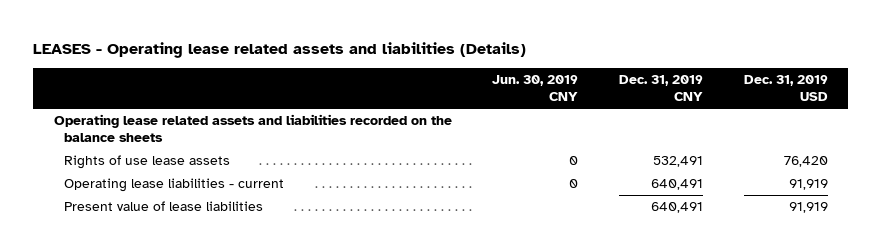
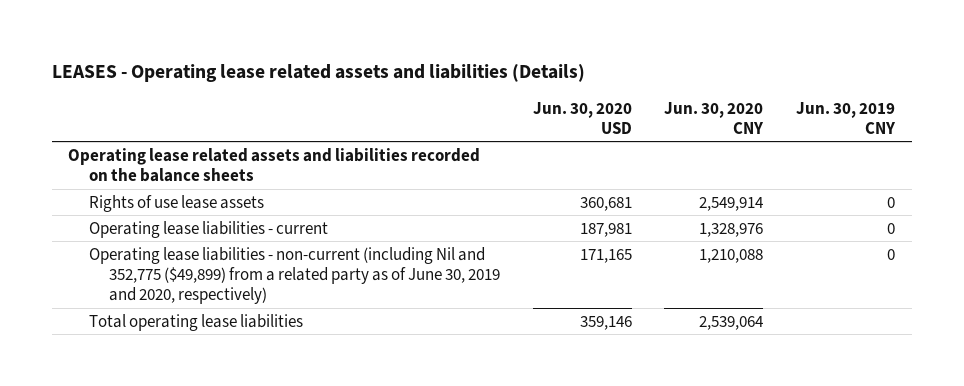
[619,75,704,102] Dec. 31, 2019 CNY -> none
[743,75,828,102] Dec. 31, 2019 USD -> none
none -> [532,101,632,134] Jun. 30, 2020 USD
none -> [664,101,765,134] Jun. 30, 2020 CNY
none -> [88,246,500,305] Operating lease liabilities - non-current (including Nil and 352,775 ($49,899) from a related party as of June 30, 2019 and 2020, respectively)
[63,201,263,212] Present value of lease liabilities -> [88,313,303,331] Total operating lease liabilities

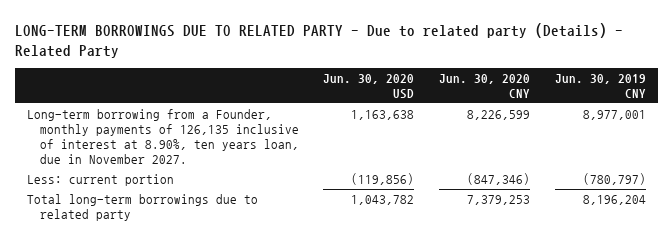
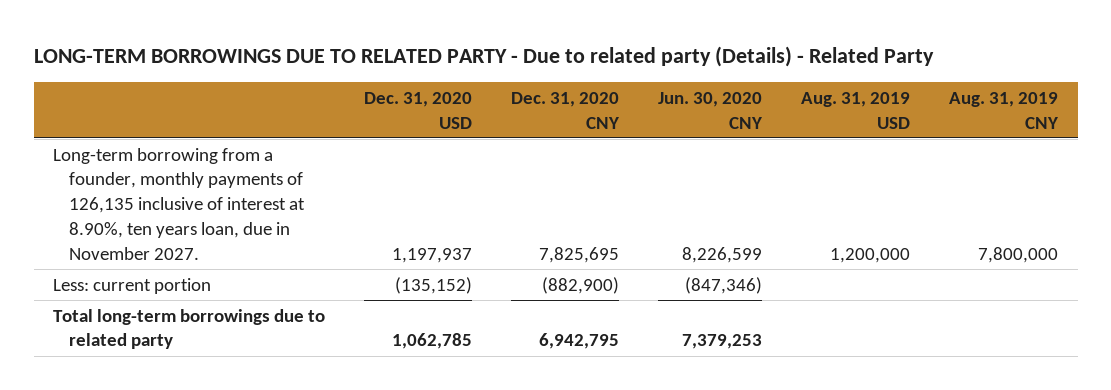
[323,73,415,99] Jun. 30, 2020 USD -> none
[554,73,646,98] Jun. 30, 2019 CNY -> none
none -> [364,91,473,129] Dec. 31, 2020 USD
none -> [511,91,621,129] Dec. 31, 2020 CNY
none -> [801,91,911,129] Aug. 31, 2019 USD
none -> [949,91,1060,129] Aug. 31, 2019 CNY
[26,109,299,164] Long-term borrowing from a Founder, monthly payments of 126,135 inclusive of interest at 8.90%, ten years loan, due in November 2027. -> [53,147,305,260] Long-term borrowing from a founder, monthly payments of 126,135 inclusive of interest at 8.90%, ten years loan, due in November 2027.

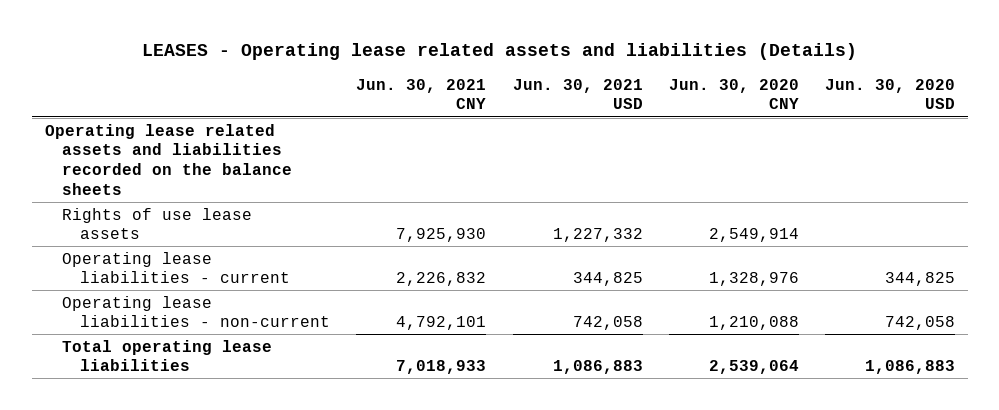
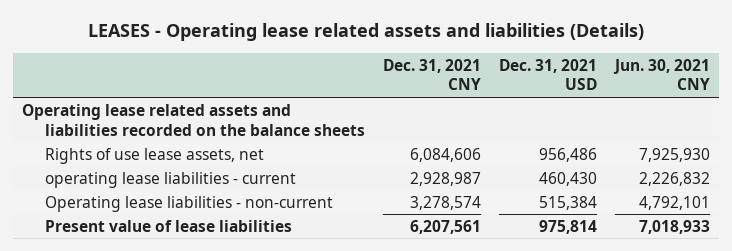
[512,78,643,110] Jun. 30, 2021 USD -> none
[668,78,799,110] Jun. 30, 2020 CNY -> none
[824,78,955,110] Jun. 30, 2020 USD -> none
none -> [382,58,481,91] Dec. 31, 2021 CNY
none -> [498,58,597,91] Dec. 31, 2021 USD
[62,207,253,240] Rights of use lease assets -> [44,147,264,164] Rights of use lease assets, net
[62,251,291,284] Operating lease liabilities - current -> [44,171,296,188] operating lease liabilities - current
[62,339,273,372] Total operating lease liabilities -> [44,219,292,232] Present value of lease liabilities

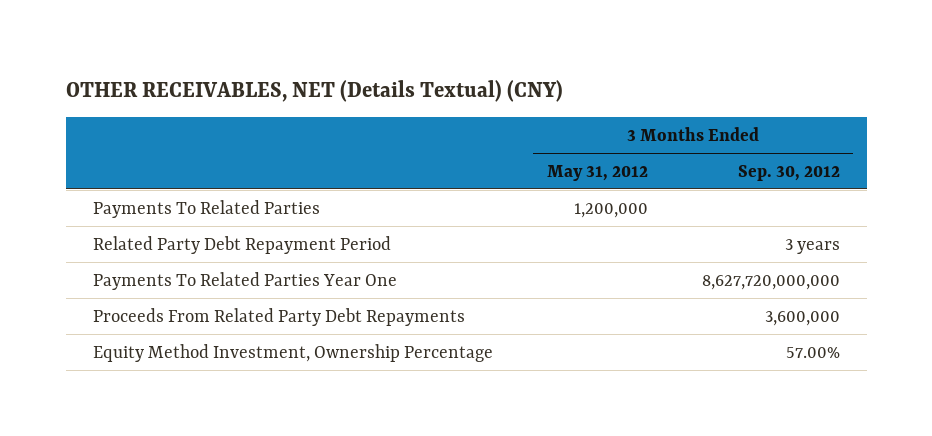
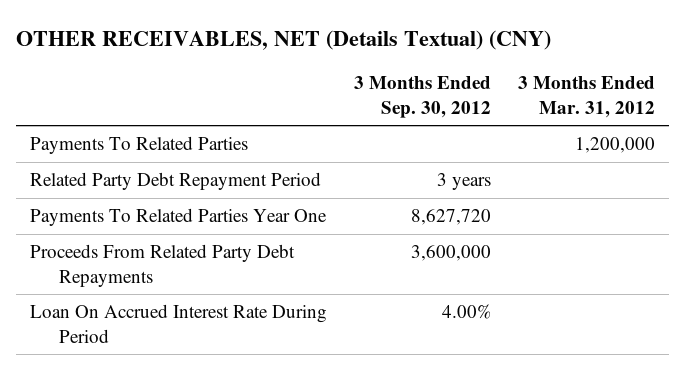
[546,164,648,181] May 31, 2012 -> none
none -> [517,76,655,118] 3 Months Ended Mar. 31, 2012
[701,274,840,290] 8,627,720,000,000 -> [410,209,491,226] 8,627,720
[92,343,493,362] Equity Method Investment, Ownership Percentage -> none
none -> [29,304,327,343] Loan On Accrued Interest Rate During Period

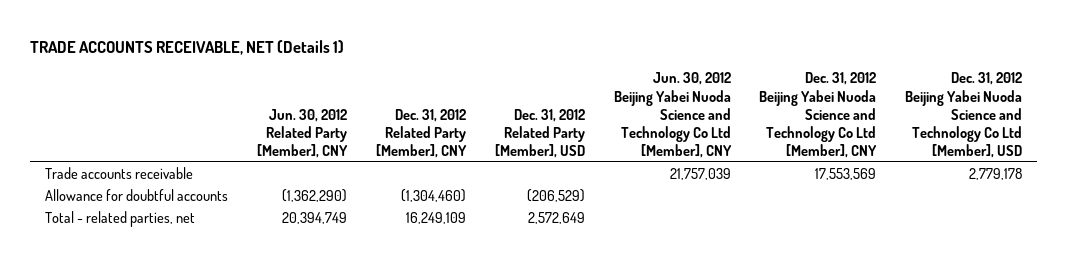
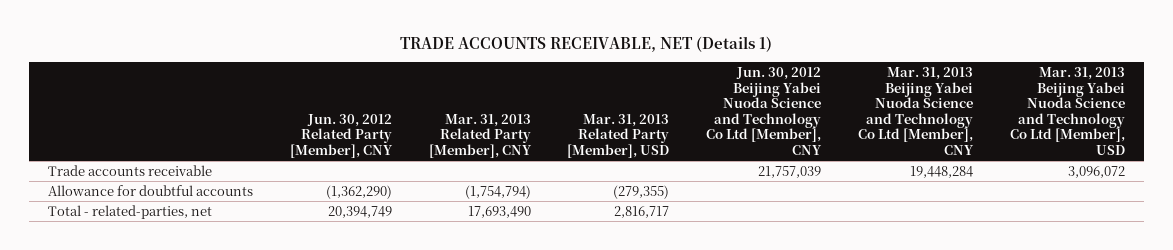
[375,108,467,159] Dec. 31, 2012 Related Party [Member], CNY -> none
[494,108,585,159] Dec. 31, 2012 Related Party [Member], USD -> none
[759,72,878,159] Dec. 31, 2012 Beijing Yabei Nuoda Science and Technology Co Ltd [Member], CNY -> none
[905,72,1023,159] Dec. 31, 2012 Beijing Yabei Nuoda Science and Technology Co Ltd [Member], USD -> none
none -> [428,113,532,158] Mar. 31, 2013 Related Party [Member], CNY
none -> [567,113,670,158] Mar. 31, 2013 Related Party [Member], USD
none -> [858,67,975,155] Mar. 31, 2013 Beijing Yabei Nuoda Science and Technology Co Ltd [Member], CNY
none -> [1010,67,1126,155] Mar. 31, 2013 Beijing Yabei Nuoda Science and Technology Co Ltd [Member], USD
[44,211,195,228] Total - related parties, net -> [47,204,212,219] Total - related-parties, net

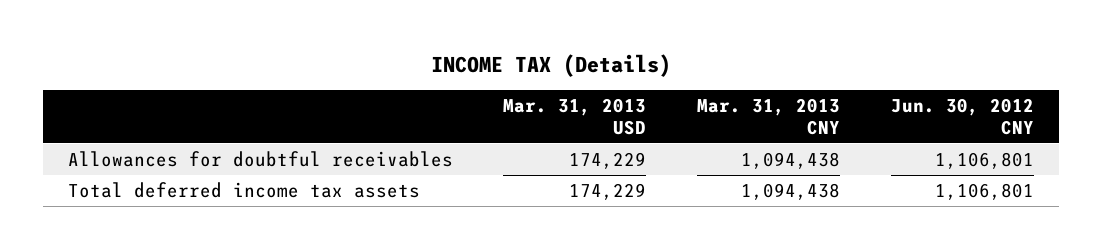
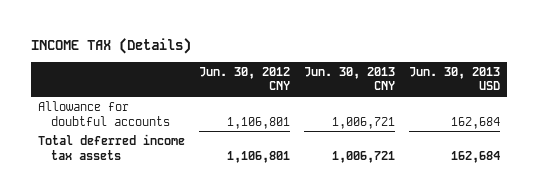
[503,98,647,136] Mar. 31, 2013 USD -> none
[697,98,841,136] Mar. 31, 2013 CNY -> none
none -> [303,67,395,91] Jun. 30, 2013 CNY
none -> [408,67,500,91] Jun. 30, 2013 USD
[67,150,453,167] Allowances for doubtful receivables -> [37,101,170,126] Allowance for doubtful accounts

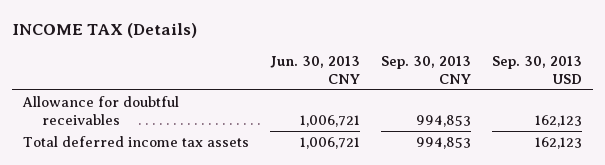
[198,67,290,91] Jun. 30, 2012 CNY -> none
[408,67,500,91] Jun. 30, 2013 USD -> none
none -> [381,56,472,84] Sep. 30, 2013 CNY
none -> [492,56,583,84] Sep. 30, 2013 USD
[37,101,170,126] Allowance for doubtful accounts -> [22,96,180,125] Allowance for doubtful receivables

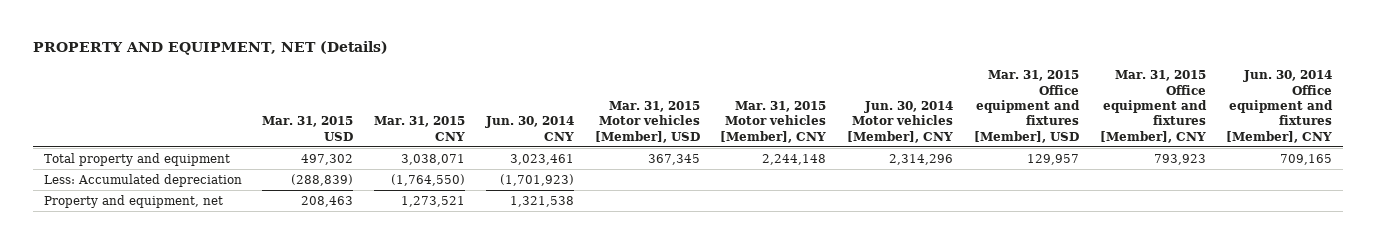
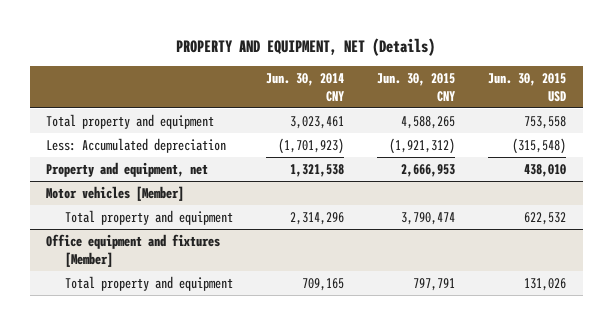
[262,116,354,141] Mar. 31, 2015 USD -> none
[374,116,466,141] Mar. 31, 2015 CNY -> none
[594,100,700,143] Mar. 31, 2015 Motor vehicles [Member], USD -> none
[720,100,827,143] Mar. 31, 2015 Motor vehicles [Member], CNY -> none
[847,100,954,143] Jun. 30, 2014 Motor vehicles [Member], CNY -> none
[973,70,1080,143] Mar. 31, 2015 Office equipment and fixtures [Member], USD -> none
[1099,70,1207,143] Mar. 31, 2015 Office equipment and fixtures [Member], CNY -> none
[1226,70,1334,143] Jun. 30, 2014 Office equipment and fixtures [Member], CNY -> none
none -> [377,72,456,102] Jun. 30, 2015 CNY
none -> [488,72,567,102] Jun. 30, 2015 USD
none -> [46,185,185,201] Motor vehicles [Member]
none -> [64,209,233,225] Total property and equipment
none -> [46,233,221,268] Office equipment and fixtures [Member]
none -> [64,275,233,291] Total property and equipment

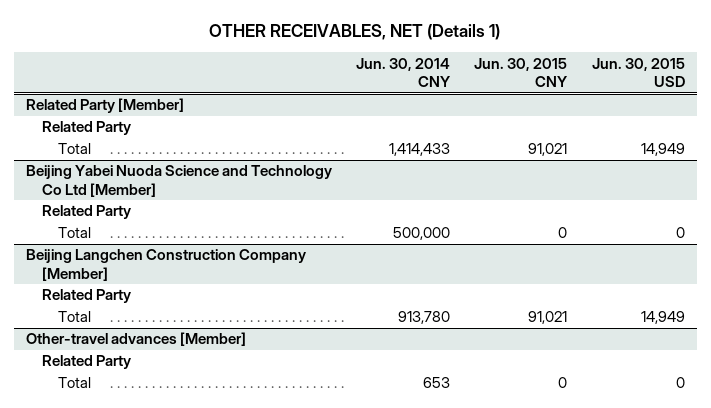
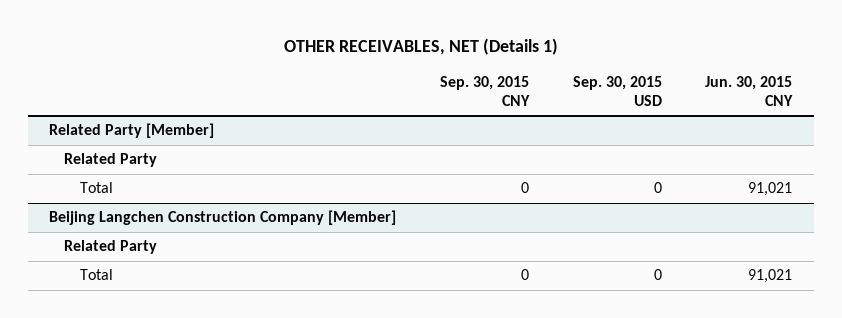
[356,57,452,88] Jun. 30, 2014 CNY -> none
[591,57,685,88] Jun. 30, 2015 USD -> none
none -> [439,75,530,106] Sep. 30, 2015 CNY
none -> [572,75,662,106] Sep. 30, 2015 USD
[26,165,333,197] Beijing Yabei Nuoda Science and Technology Co Ltd [Member] -> none
[41,205,131,220] Related Party -> none
[57,227,91,239] Total -> none
[26,332,247,347] Other-travel advances [Member] -> none
[41,355,131,370] Related Party -> none
[57,377,91,389] Total -> none

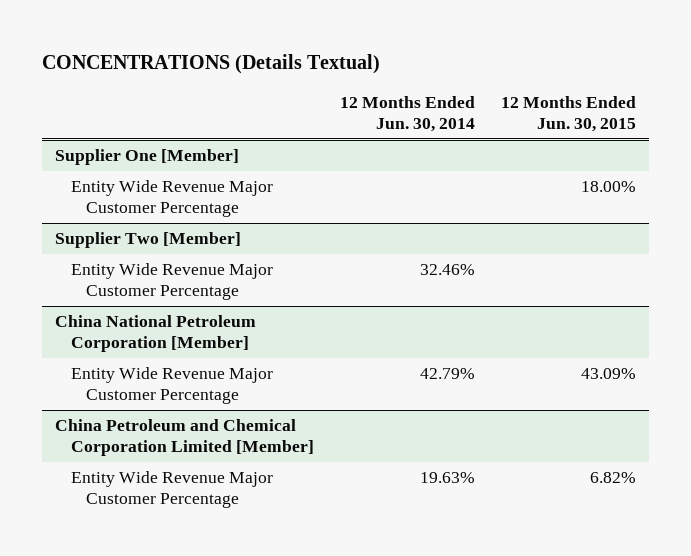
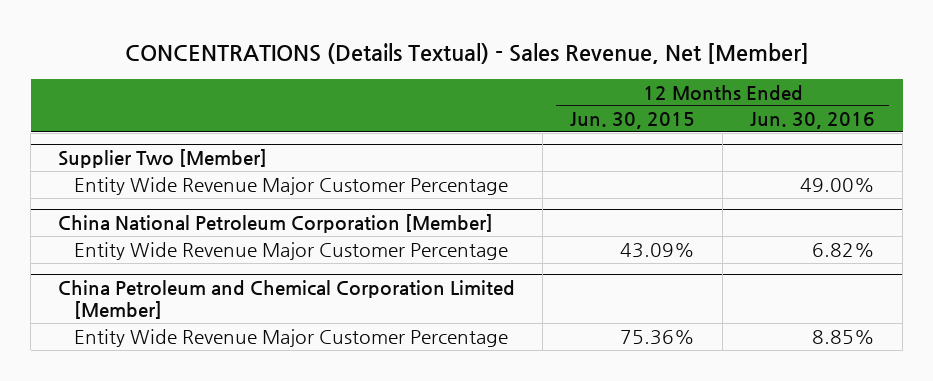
[42,54,381,75] CONCENTRATIONS (Details Textual) -> [124,42,809,64] CONCENTRATIONS (Details Textual) - Sales Revenue, Net [Member]
[339,95,475,132] 12 Months Ended Jun. 30, 2014 -> none
none -> [750,112,876,130] Jun. 30, 2016
[55,149,240,166] Supplier One [Member] -> none
[70,180,273,218] Entity Wide Revenue Major Customer Percentage -> none
[589,472,636,484] 6.82% -> [620,329,696,345] 75.36%

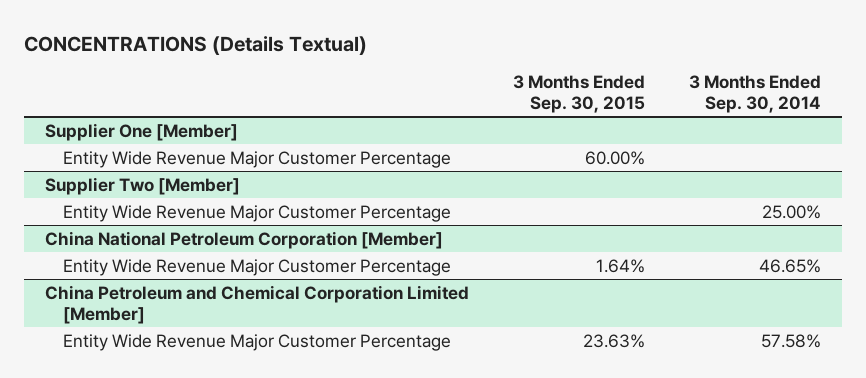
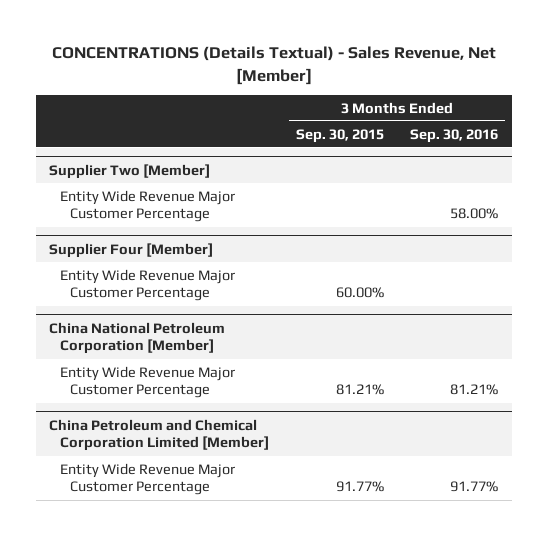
[23,35,367,55] CONCENTRATIONS (Details Textual) -> [51,46,496,85] CONCENTRATIONS (Details Textual) - Sales Revenue, Net [Member]
[688,74,821,113] 3 Months Ended Sep. 30, 2014 -> none
none -> [410,128,499,143] Sep. 30, 2016
[45,122,239,141] Supplier One [Member] -> none
[62,150,451,168] Entity Wide Revenue Major Customer Percentage -> none
none -> [49,242,214,258] Supplier Four [Member]
none -> [59,268,235,302] Entity Wide Revenue Major Customer Percentage
[595,258,645,273] 1.64% -> [335,384,384,396] 81.21%
[582,333,645,348] 23.63% -> [335,481,384,493] 91.77%

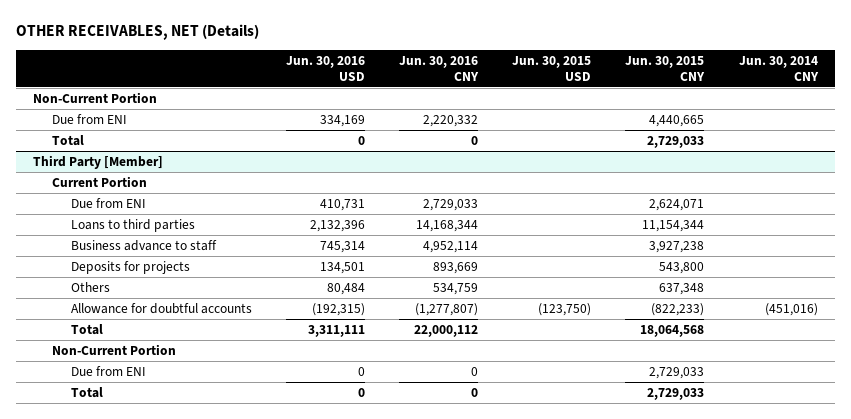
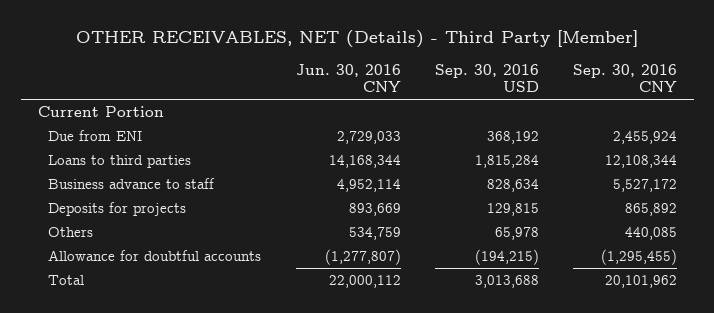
[15,24,259,41] OTHER RECEIVABLES, NET (Details) -> [76,30,639,49] OTHER RECEIVABLES, NET (Details) - Third Party [Member]
[285,55,365,81] Jun. 30, 2016 USD -> none
[512,55,592,81] Jun. 30, 2015 USD -> none
[625,55,706,81] Jun. 30, 2015 CNY -> none
[738,55,819,81] Jun. 30, 2014 CNY -> none
none -> [434,64,539,93] Sep. 30, 2016 USD
none -> [572,64,677,93] Sep. 30, 2016 CNY
[32,91,157,103] Non-Current Portion -> none
[51,113,127,124] Due from ENI -> none
[51,134,84,146] Total -> none
[32,154,163,169] Third Party [Member] -> none
[51,343,176,355] Non-Current Portion -> none
[70,365,146,376] Due from ENI -> none
[70,386,103,398] Total -> none

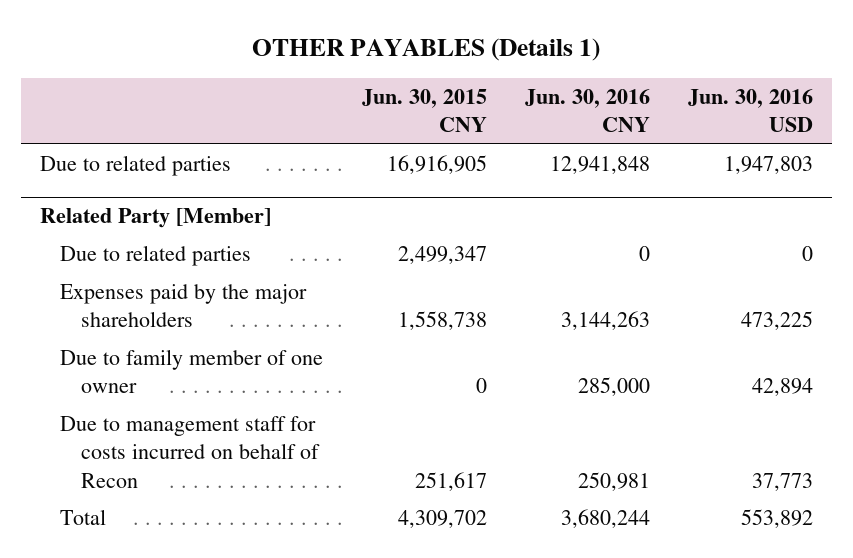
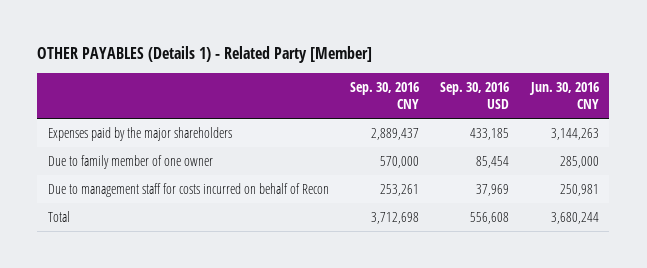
[252,37,601,61] OTHER PAYABLES (Details 1) -> [37,45,373,63] OTHER PAYABLES (Details 1) - Related Party [Member]
[361,88,487,133] Jun. 30, 2015 CNY -> none
[687,88,813,133] Jun. 30, 2016 USD -> none
none -> [350,81,420,110] Sep. 30, 2016 CNY
none -> [440,81,510,110] Sep. 30, 2016 USD
[40,155,232,177] Due to related parties -> none
[40,208,272,229] Related Party [Member] -> none
[60,245,252,267] Due to related parties -> none

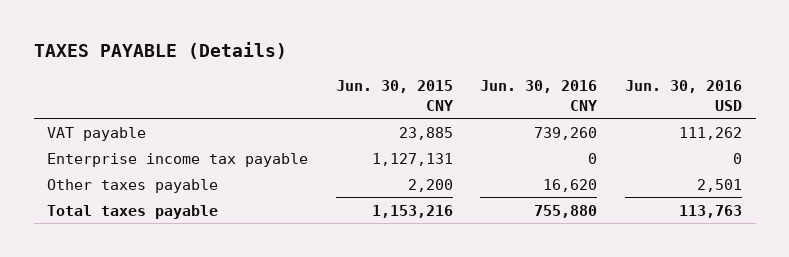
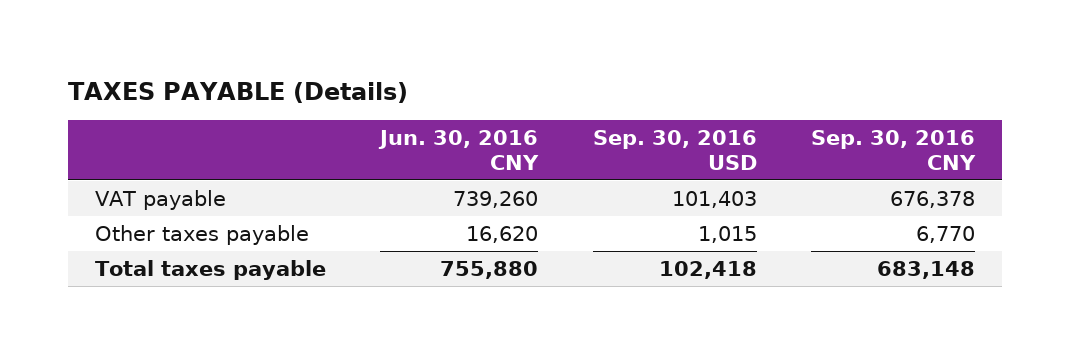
[335,79,453,111] Jun. 30, 2015 CNY -> none
[624,79,742,111] Jun. 30, 2016 USD -> none
none -> [592,129,757,171] Sep. 30, 2016 USD
none -> [810,129,976,171] Sep. 30, 2016 CNY
[47,152,309,167] Enterprise income tax payable -> none

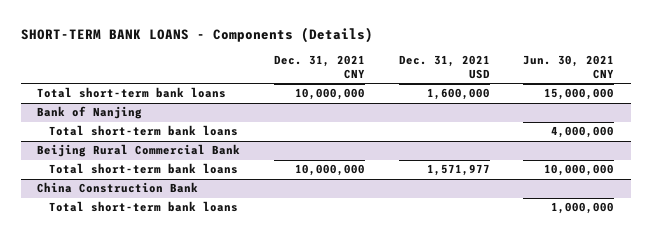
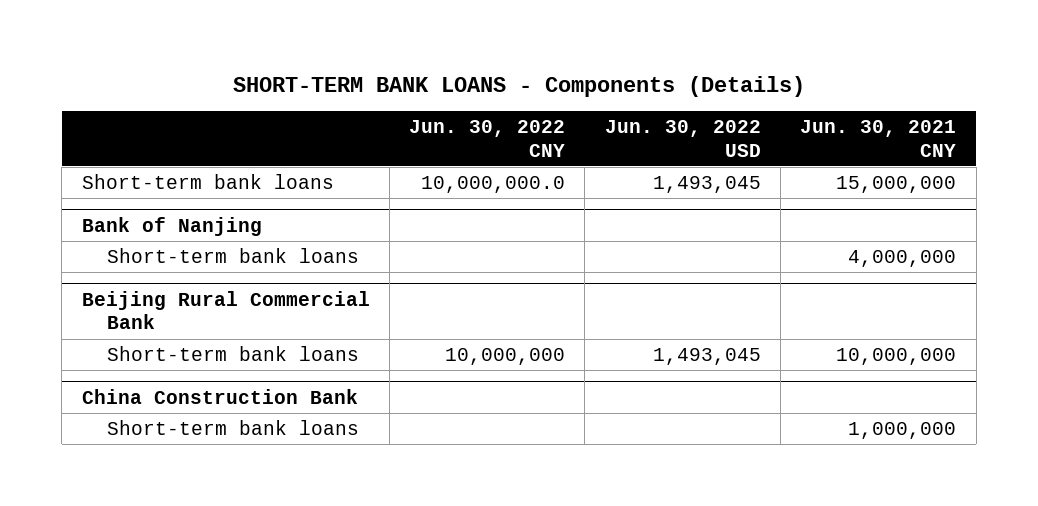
[274,54,366,79] Dec. 31, 2021 CNY -> none
[398,54,490,79] Dec. 31, 2021 USD -> none
none -> [409,120,566,157] Jun. 30, 2022 CNY
none -> [604,120,761,157] Jun. 30, 2022 USD
[37,87,227,99] Total short-term bank loans -> [81,174,334,190] Short-term bank loans
[48,125,238,137] Total short-term bank loans -> [106,248,359,264] Short-term bank loans
[48,163,238,175] Total short-term bank loans -> [106,346,359,362] Short-term bank loans
[48,201,238,213] Total short-term bank loans -> [106,420,359,436] Short-term bank loans

